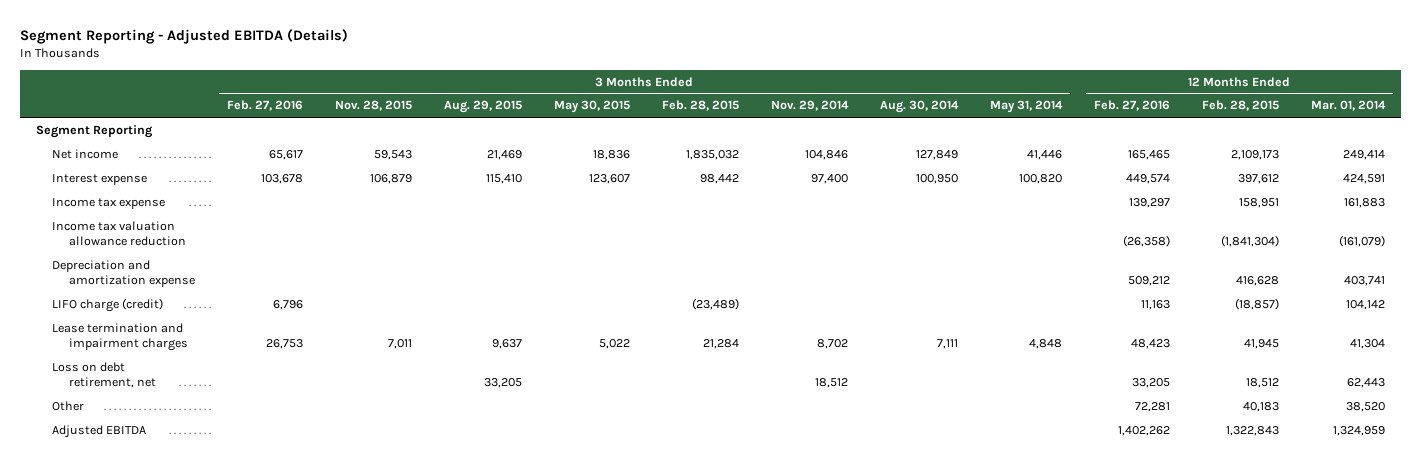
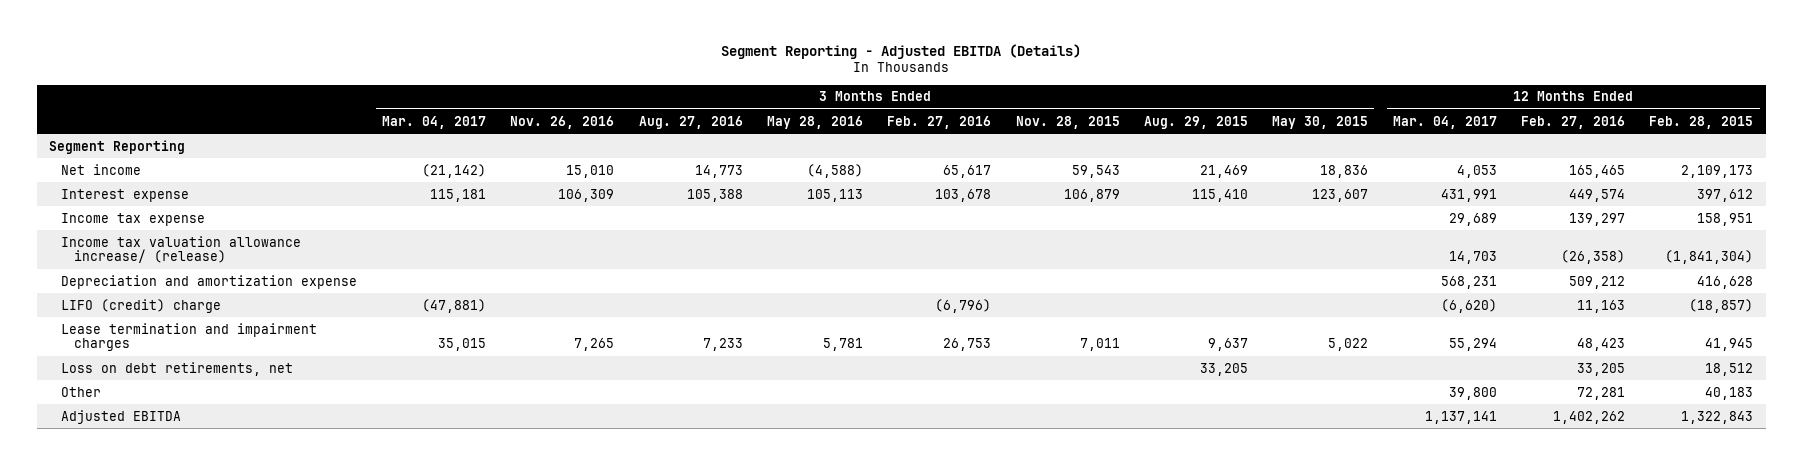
[661,100,739,112] Feb. 28, 2015 -> none
[770,100,849,112] Nov. 29, 2014 -> none
[879,100,959,114] Aug. 30, 2014 -> none
[989,100,1063,114] May 31, 2014 -> none
[1310,100,1386,112] Mar. 01, 2014 -> none
none -> [381,115,486,129] Mar. 04, 2017
none -> [510,115,615,129] Nov. 26, 2016
none -> [638,115,743,129] Aug. 27, 2016
none -> [766,115,863,129] May 28, 2016
none -> [1392,115,1497,129] Mar. 04, 2017
[52,220,186,247] Income tax valuation allowance reduction -> [61,235,302,264] Income tax valuation allowance increase/ (release)
[52,297,164,312] LIFO charge (credit) -> [61,298,222,313] LIFO (credit) charge
[272,299,303,310] 6,796 -> [935,298,992,313] (6,796)
[52,361,156,389] Loss on debt retirement, net -> [61,361,294,376] Loss on debt retirements, net

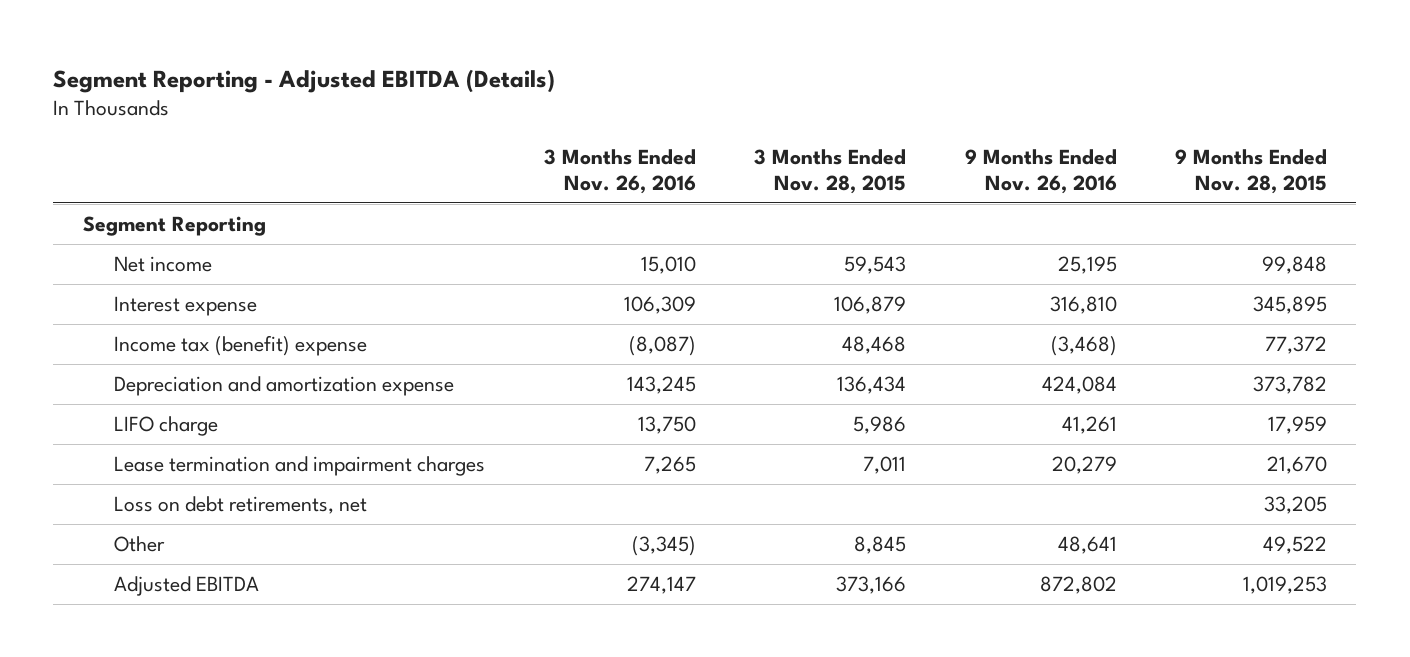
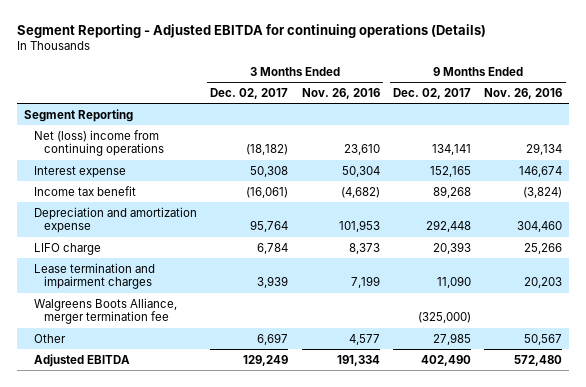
[53,68,556,93] Segment Reporting - Adjusted EBITDA (Details) -> [17,23,487,38] Segment Reporting - Adjusted EBITDA for continuing operations (Details)
[754,148,907,194] 3 Months Ended Nov. 28, 2015 -> none
[1175,148,1328,194] 9 Months Ended Nov. 28, 2015 -> none
none -> [210,88,289,100] Dec. 02, 2017
none -> [393,88,472,100] Dec. 02, 2017
[114,255,213,272] Net income -> none
[114,495,368,514] Loss on debt retirements, net -> none
none -> [33,129,165,157] Net (loss) income from continuing operations
[623,295,696,314] 106,309 -> [341,165,380,177] 50,304
[1049,295,1117,314] 316,810 -> [519,165,563,177] 146,674
[114,334,368,356] Income tax (benefit) expense -> [33,185,136,196] Income tax benefit
[628,335,696,356] (8,087) -> [340,186,380,198] (4,682)
[1050,335,1117,356] (3,468) -> [523,186,563,198] (3,824)
[626,375,696,394] 143,245 -> [338,220,380,233] 101,953
[1041,375,1117,394] 424,084 -> [517,221,563,233] 304,460
[637,415,696,434] 13,750 -> [348,242,380,254] 8,373
[1061,415,1117,434] 41,261 -> [524,242,563,254] 25,266
[643,455,696,474] 7,265 -> [350,276,380,289] 7,199
[1051,455,1117,474] 20,279 -> [524,277,563,289] 20,203
none -> [33,297,177,325] Walgreens Boots Alliance, merger termination fee
[631,535,696,556] (3,345) -> [348,333,380,345] 4,577
[1057,535,1117,554] 48,641 -> [524,333,563,345] 50,567
[626,575,696,594] 274,147 -> [336,354,380,366] 191,334
[1039,575,1117,594] 872,802 -> [514,354,563,366] 572,480

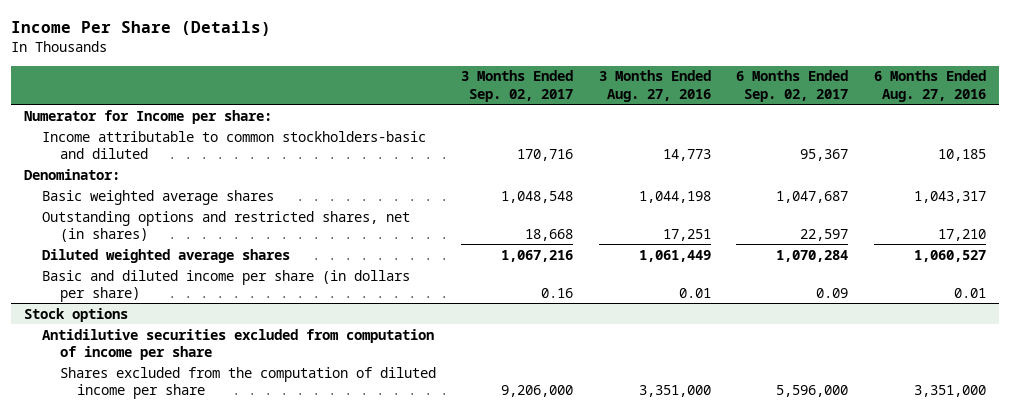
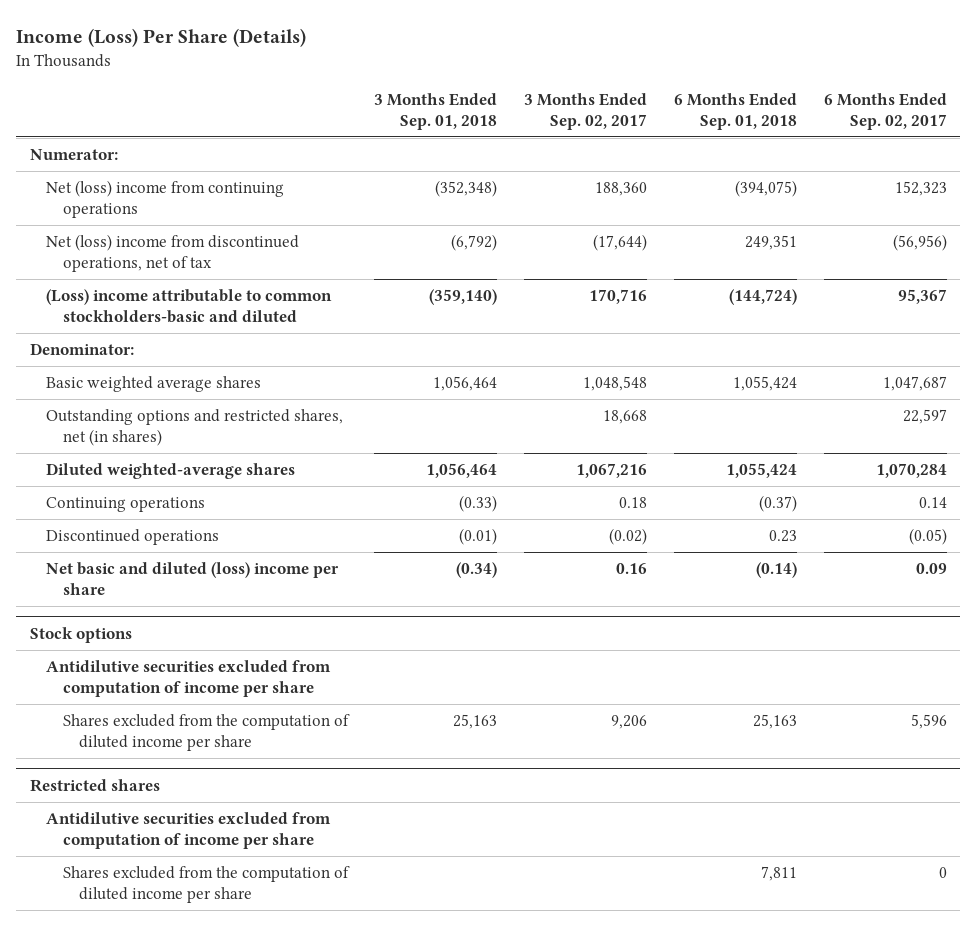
[11,21,272,37] Income Per Share (Details) -> [16,27,307,47] Income (Loss) Per Share (Details)
[598,70,711,102] 3 Months Ended Aug. 27, 2016 -> none
[873,70,986,102] 6 Months Ended Aug. 27, 2016 -> none
none -> [374,93,498,130] 3 Months Ended Sep. 01, 2018
none -> [673,93,797,130] 6 Months Ended Sep. 01, 2018
[24,109,273,124] Numerator for Income per share: -> none
none -> [29,149,118,161] Numerator:
none -> [46,180,285,218] Net (loss) income from continuing operations
none -> [46,234,300,272] Net (loss) income from discontinued operations, net of tax
[41,130,426,159] Income attributable to common stockholders-basic and diluted -> [46,289,333,323] (Loss) income attributable to common stockholders-basic and diluted
[41,248,290,263] Diluted weighted average shares -> [46,463,296,480] Diluted weighted-average shares
none -> [46,497,206,513] Continuing operations
none -> [46,529,220,546] Discontinued operations
[41,269,410,302] Basic and diluted income per share (in dollars per share) -> [46,562,340,595] Net basic and diluted (loss) income per share
[501,384,574,397] 9,206,000 -> [611,715,648,730] 9,206
[776,384,849,397] 5,596,000 -> [910,714,947,730] 5,596
none -> [29,778,160,792] Restricted shares
none -> [46,812,332,849] Antidilutive securities excluded from computation of income per share
none -> [62,866,350,903] Shares excluded from the computation of diluted income per share

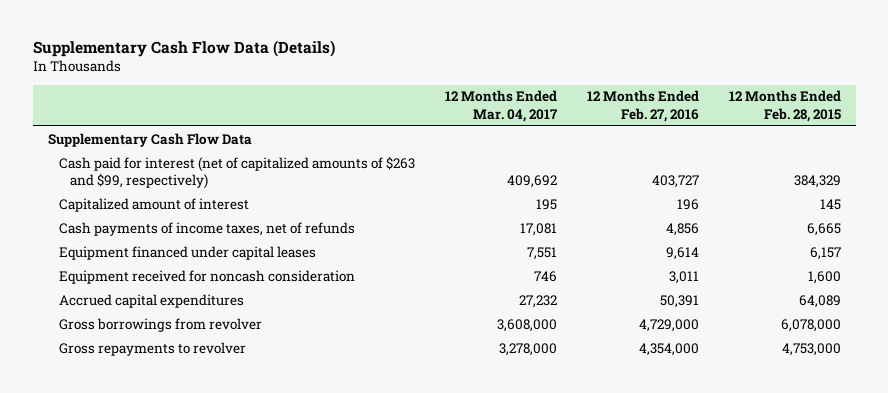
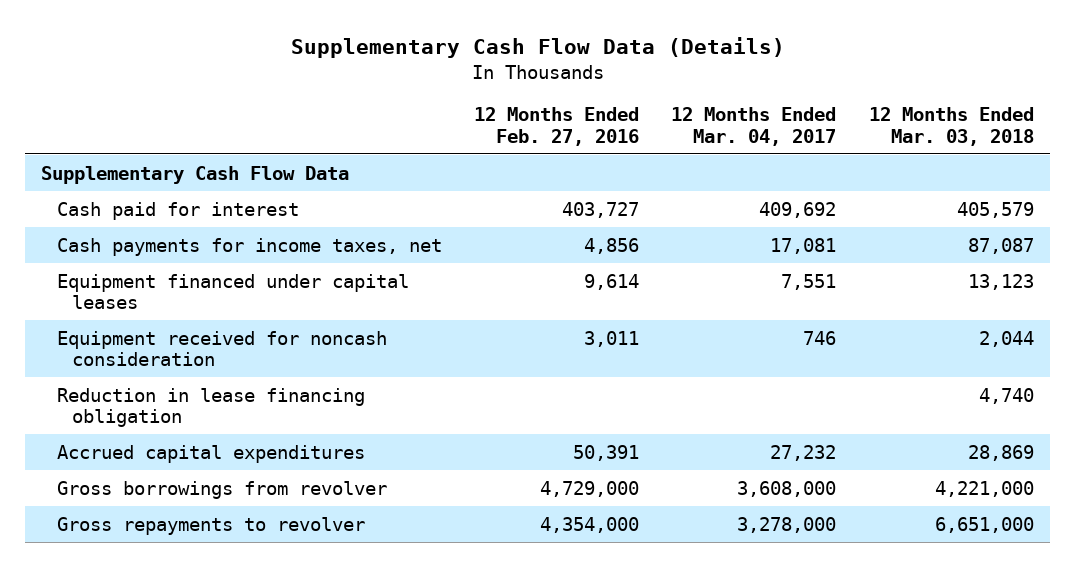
[728,90,841,122] 12 Months Ended Feb. 28, 2015 -> none
none -> [868,107,1034,146] 12 Months Ended Mar. 03, 2018
[58,197,249,212] Capitalized amount of interest -> none
[58,155,415,189] Cash paid for interest (net of capitalized amounts of $263 and $99, respectively) -> [56,201,299,220] Cash paid for interest
[58,221,355,236] Cash payments of income taxes, net of refunds -> [56,237,442,256] Cash payments for income taxes, net
none -> [56,387,365,427] Reduction in lease financing obligation

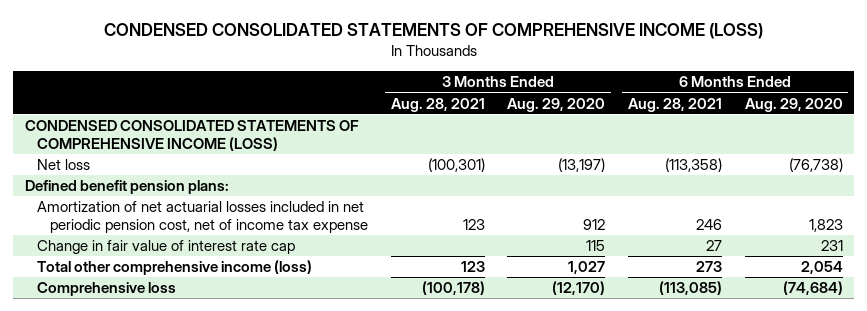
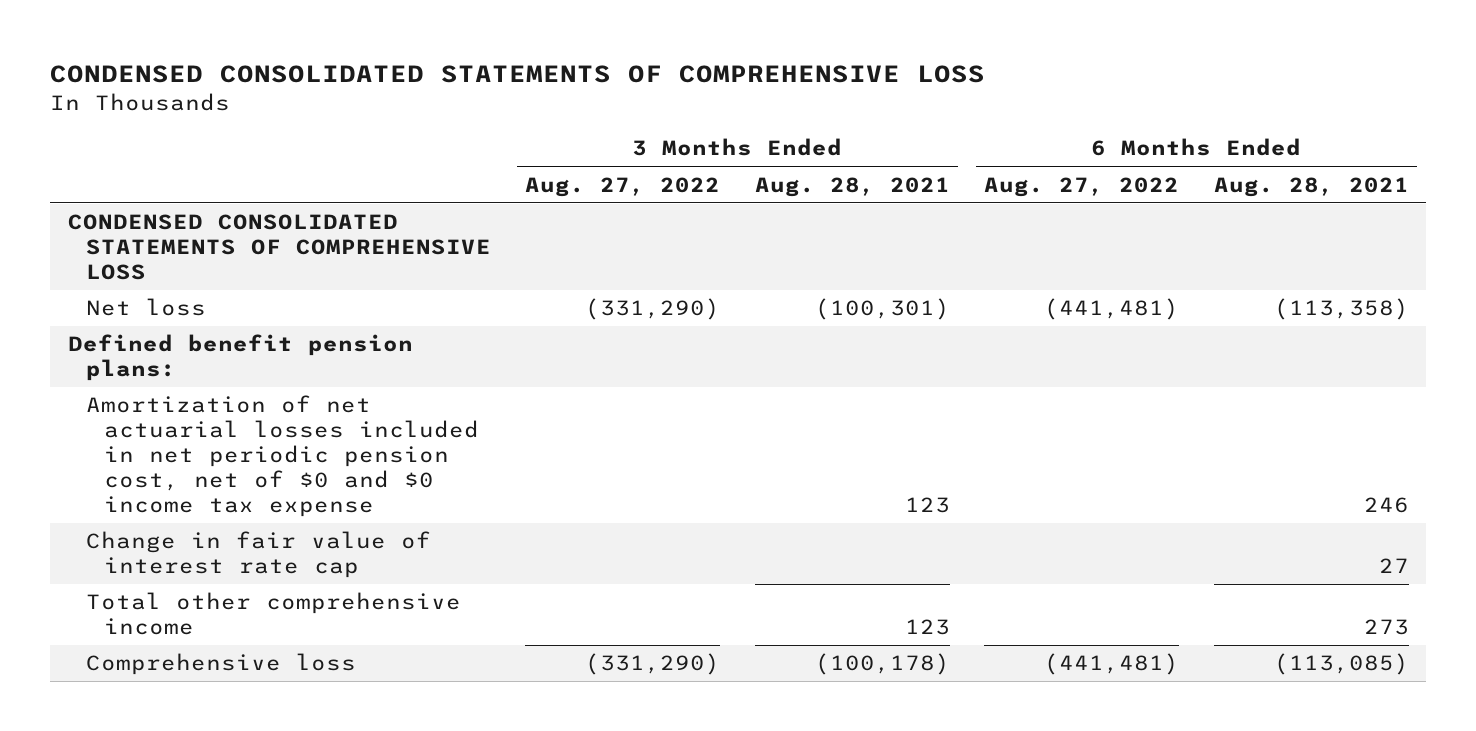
[103,23,763,40] CONDENSED CONSOLIDATED STATEMENTS OF COMPREHENSIVE INCOME (LOSS) -> [50,64,986,83] CONDENSED CONSOLIDATED STATEMENTS OF COMPREHENSIVE LOSS
[507,97,606,112] Aug. 29, 2020 -> none
[744,97,843,112] Aug. 29, 2020 -> none
none -> [525,176,721,197] Aug. 27, 2022
none -> [984,176,1180,197] Aug. 27, 2022
[24,120,359,151] CONDENSED CONSOLIDATED STATEMENTS OF COMPREHENSIVE INCOME (LOSS) -> [67,214,491,281] CONDENSED CONSOLIDATED STATEMENTS OF COMPREHENSIVE LOSS
[37,201,368,233] Amortization of net actuarial losses included in net periodic pension cost, net of income tax expense -> [85,395,479,518] Amortization of net actuarial losses included in net periodic pension cost, net of $0 and $0 income tax expense
[37,260,313,276] Total other comprehensive income (loss) -> [85,592,461,636] Total other comprehensive income

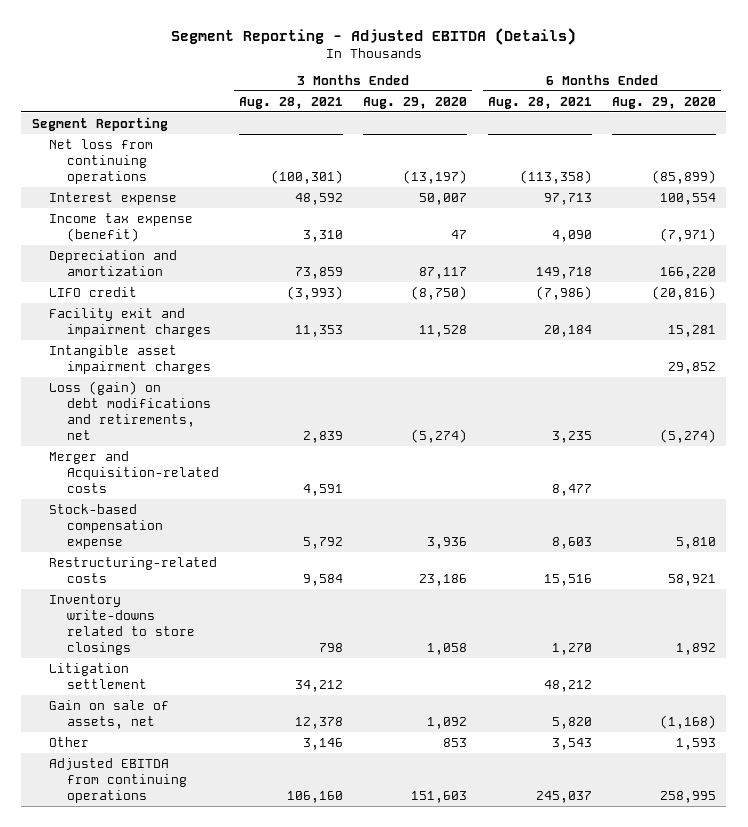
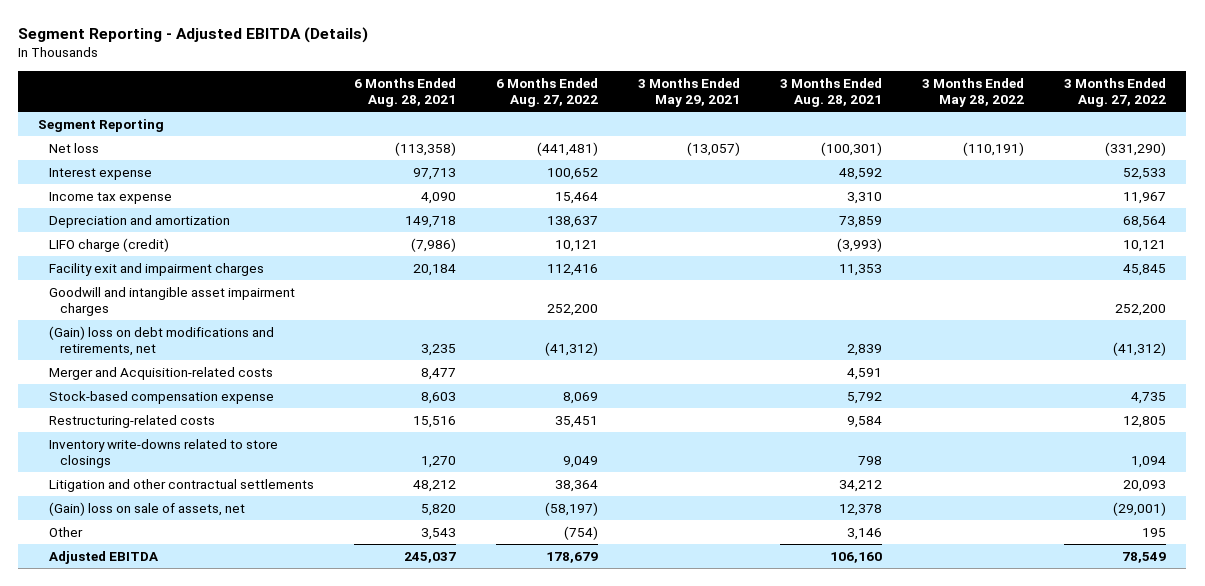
[363,96,468,109] Aug. 29, 2020 -> none
[612,96,717,109] Aug. 29, 2020 -> none
none -> [496,77,599,107] 6 Months Ended Aug. 27, 2022
none -> [638,77,741,107] 3 Months Ended May 29, 2021
none -> [922,77,1025,107] 3 Months Ended May 28, 2022
none -> [1064,77,1167,107] 3 Months Ended Aug. 27, 2022
[49,138,154,184] Net loss from continuing operations -> [49,142,100,153] Net loss
[49,212,194,242] Income tax expense (benefit) -> [49,191,173,204] Income tax expense
[49,286,138,297] LIFO credit -> [49,237,170,252] LIFO charge (credit)
[49,344,211,374] Intangible asset impairment charges -> [49,286,296,316] Goodwill and intangible asset impairment charges
[49,380,211,440] Loss (gain) on debt modifications and retirements, net -> [49,325,275,356] (Gain) loss on debt modifications and retirements, net
[49,662,147,689] Litigation settlement -> [49,478,315,492] Litigation and other contractual settlements
[49,699,170,729] Gain on sale of assets, net -> [49,501,246,516] (Gain) loss on sale of assets, net
[49,757,187,803] Adjusted EBITDA from continuing operations -> [49,550,160,564] Adjusted EBITDA

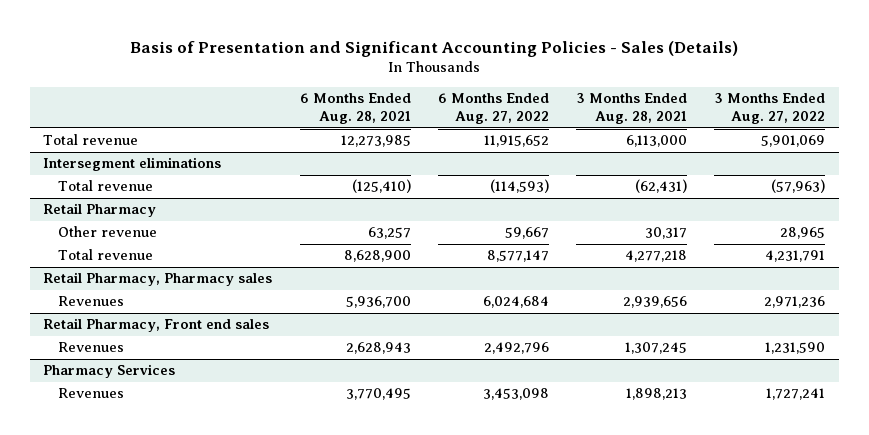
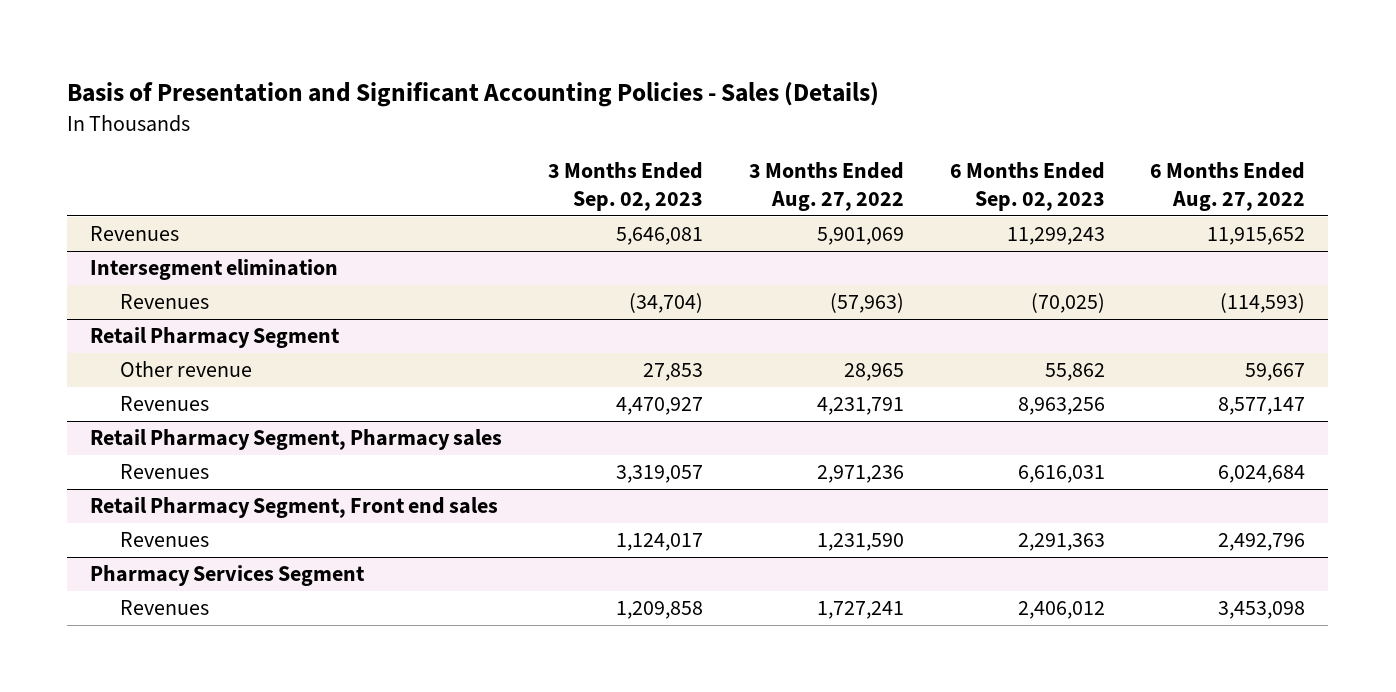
[299,93,411,125] 6 Months Ended Aug. 28, 2021 -> none
[576,93,688,125] 3 Months Ended Aug. 28, 2021 -> none
none -> [547,161,703,211] 3 Months Ended Sep. 02, 2023
none -> [949,161,1105,211] 6 Months Ended Sep. 02, 2023
[43,134,139,146] Total revenue -> [90,226,180,242] Revenues
[43,157,222,172] Intersegment eliminations -> [90,259,339,281] Intersegment elimination
[58,180,154,192] Total revenue -> [119,294,209,310] Revenues
[43,203,157,218] Retail Pharmacy -> [90,327,341,349] Retail Pharmacy Segment
[58,249,154,261] Total revenue -> [119,396,209,412] Revenues
[43,272,273,287] Retail Pharmacy, Pharmacy sales -> [90,429,503,451] Retail Pharmacy Segment, Pharmacy sales
[43,318,270,333] Retail Pharmacy, Front end sales -> [90,497,499,519] Retail Pharmacy Segment, Front end sales
[43,364,176,379] Pharmacy Services -> [90,565,366,587] Pharmacy Services Segment

